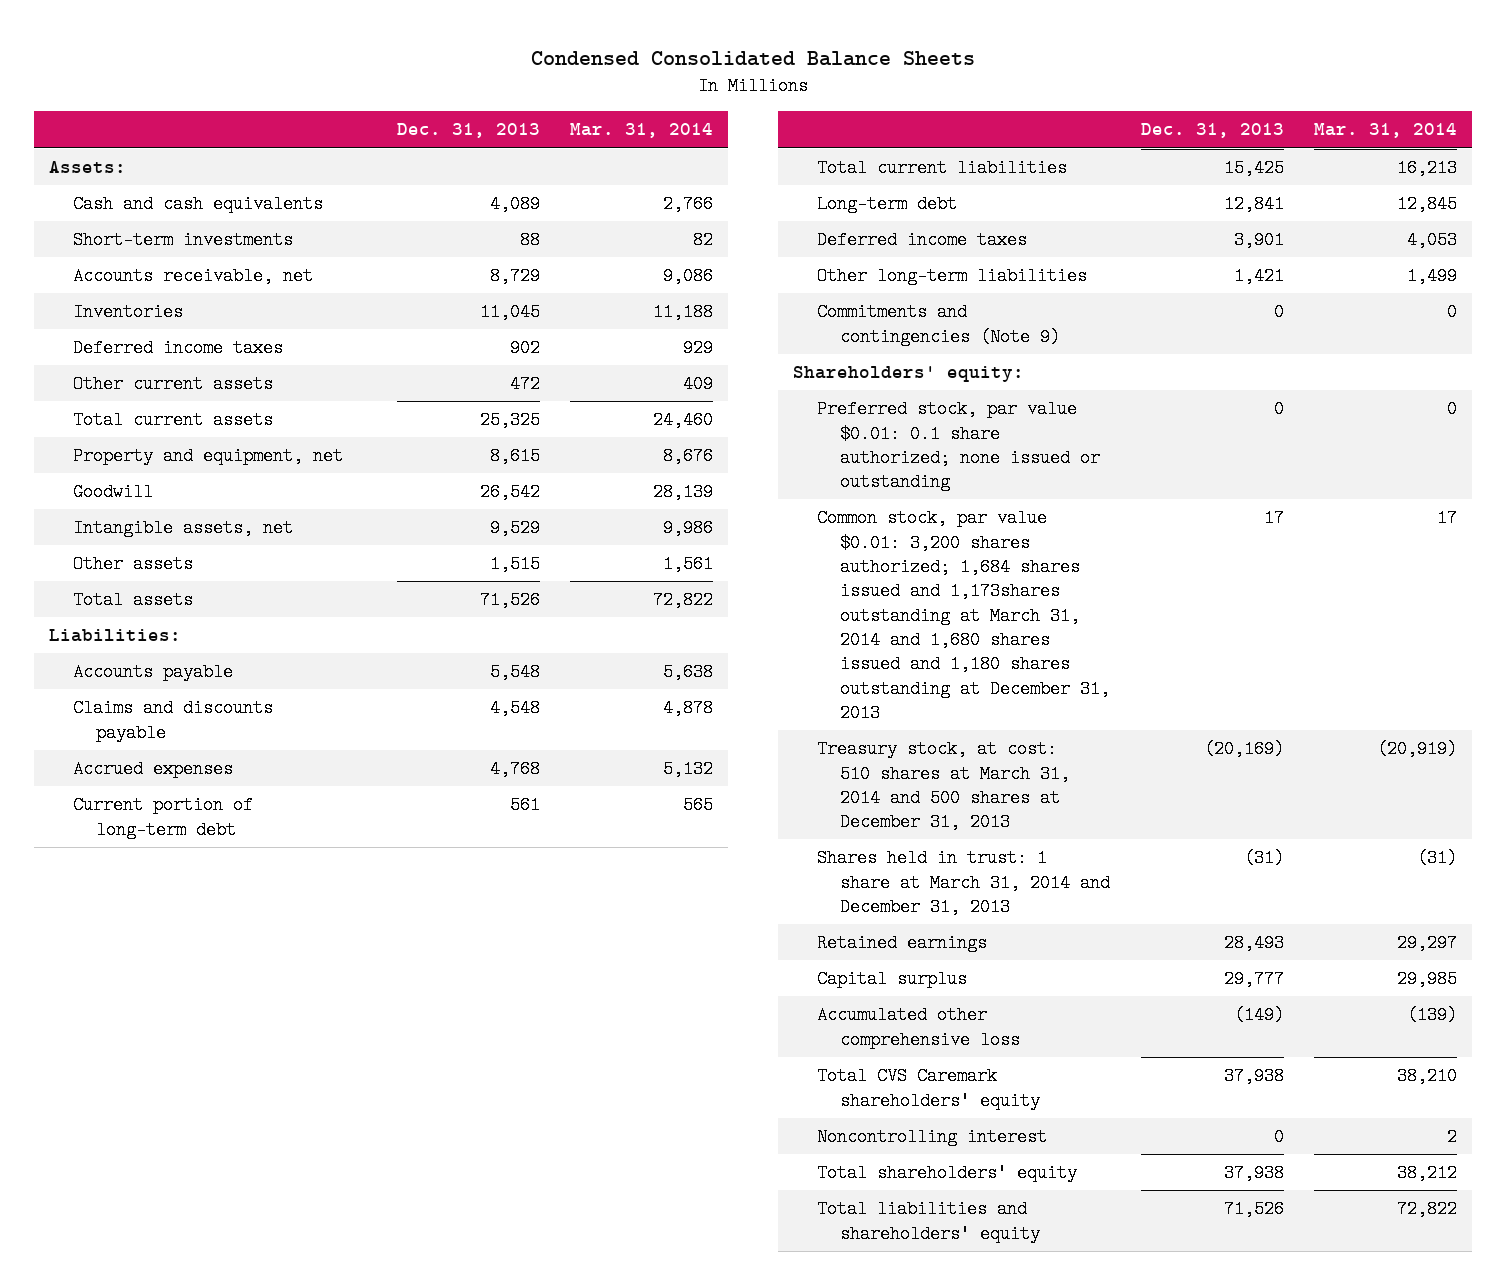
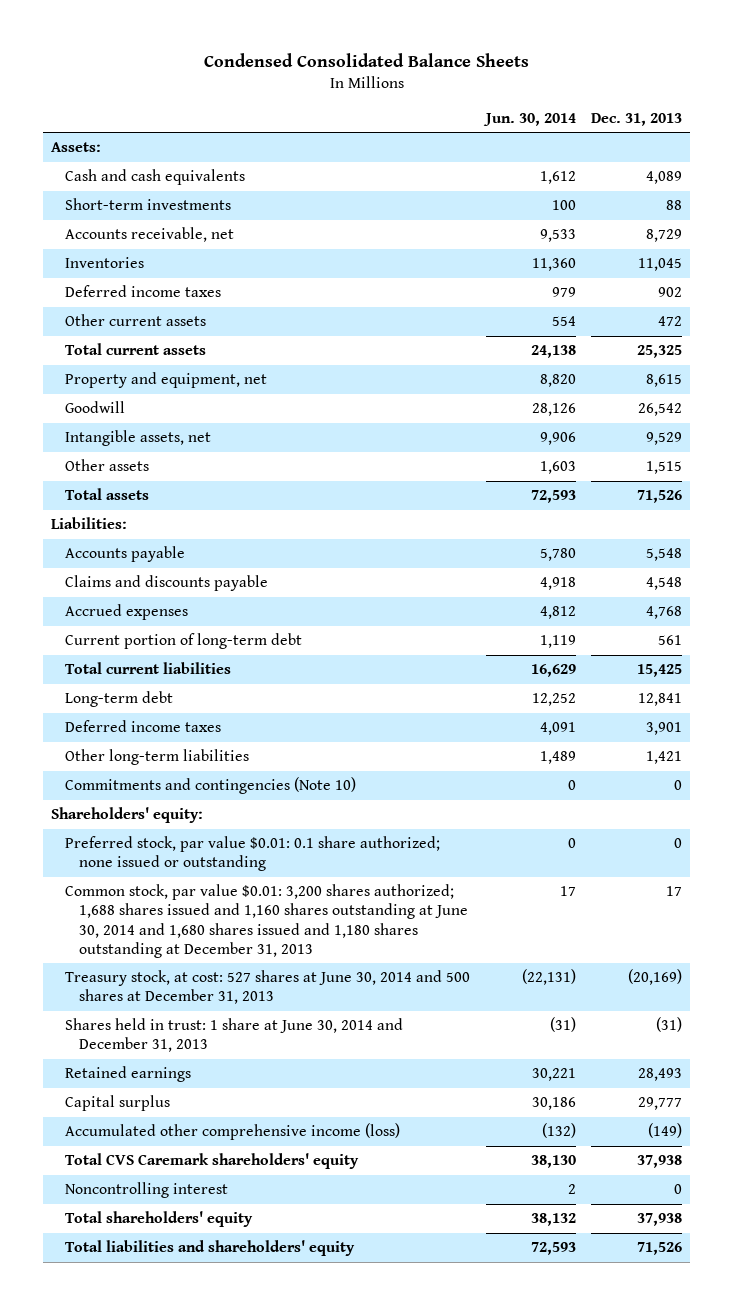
[570,123,714,139] Mar. 31, 2014 -> none
none -> [482,112,576,126] Jun. 30, 2014
[816,303,1061,346] Commitments and contingencies (Note 9) -> [64,777,356,795] Commitments and contingencies (Note 10)
[816,509,1111,723] Common stock, par value $0.01: 3,200 shares authorized; 1,684 shares issued and 1,173shares outstanding at March 31, 2014 and 1,680 shares issued and 1,180 shares outstanding at December 31, 2013 -> [64,884,468,958] Common stock, par value $0.01: 3,200 shares authorized; 1,688 shares issued and 1,160 shares outstanding at June 30, 2014 and 1,680 shares issued and 1,180 shares outstanding at December 31, 2013
[816,740,1071,832] Treasury stock, at cost: 510 shares at March 31, 2014 and 500 shares at December 31, 2013 -> [64,970,470,1005] Treasury stock, at cost: 527 shares at June 30, 2014 and 500 shares at December 31, 2013
[816,849,1111,916] Shares held in trust: 1 share at March 31, 2014 and December 31, 2013 -> [64,1018,403,1053] Shares held in trust: 1 share at June 30, 2014 and December 31, 2013
[816,1006,1021,1049] Accumulated other comprehensive loss -> [64,1123,400,1141] Accumulated other comprehensive income (loss)

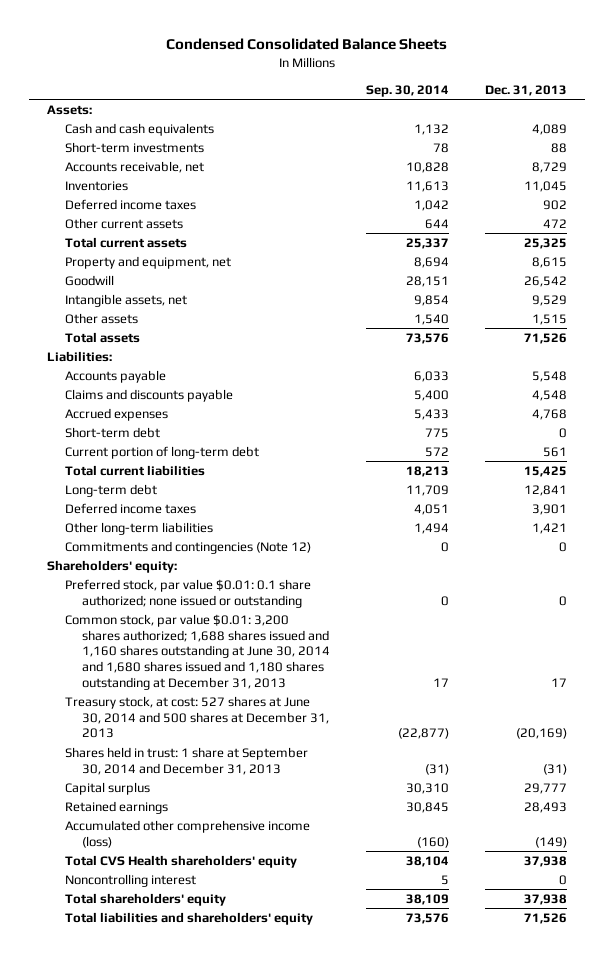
[482,112,576,126] Jun. 30, 2014 -> none
none -> [366,84,450,97] Sep. 30, 2014
none -> [64,426,160,438] Short-term debt
[64,777,356,795] Commitments and contingencies (Note 10) -> [64,540,311,554] Commitments and contingencies (Note 12)
[64,1018,403,1053] Shares held in trust: 1 share at June 30, 2014 and December 31, 2013 -> [64,746,308,775] Shares held in trust: 1 share at September 30, 2014 and December 31, 2013
[64,1066,191,1083] Retained earnings -> [64,800,168,814] Retained earnings
[64,1153,359,1170] Total CVS Caremark shareholders' equity -> [64,854,297,868] Total CVS Health shareholders' equity

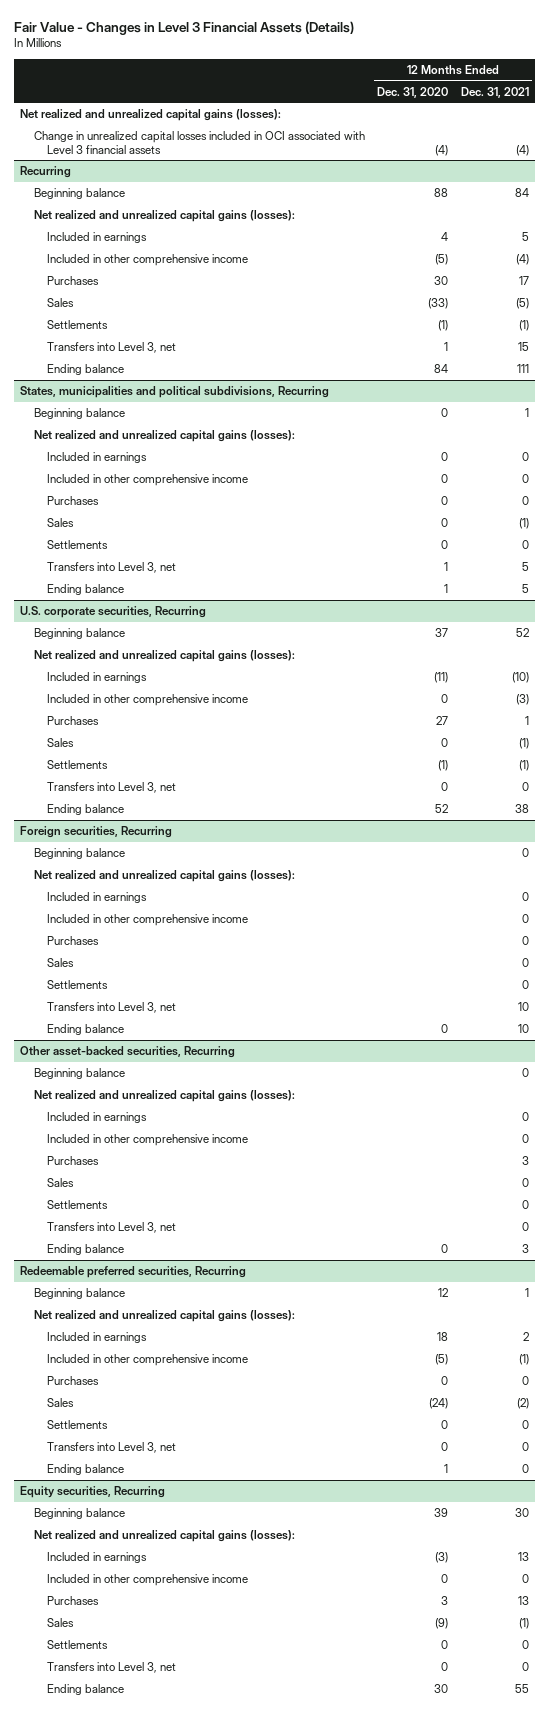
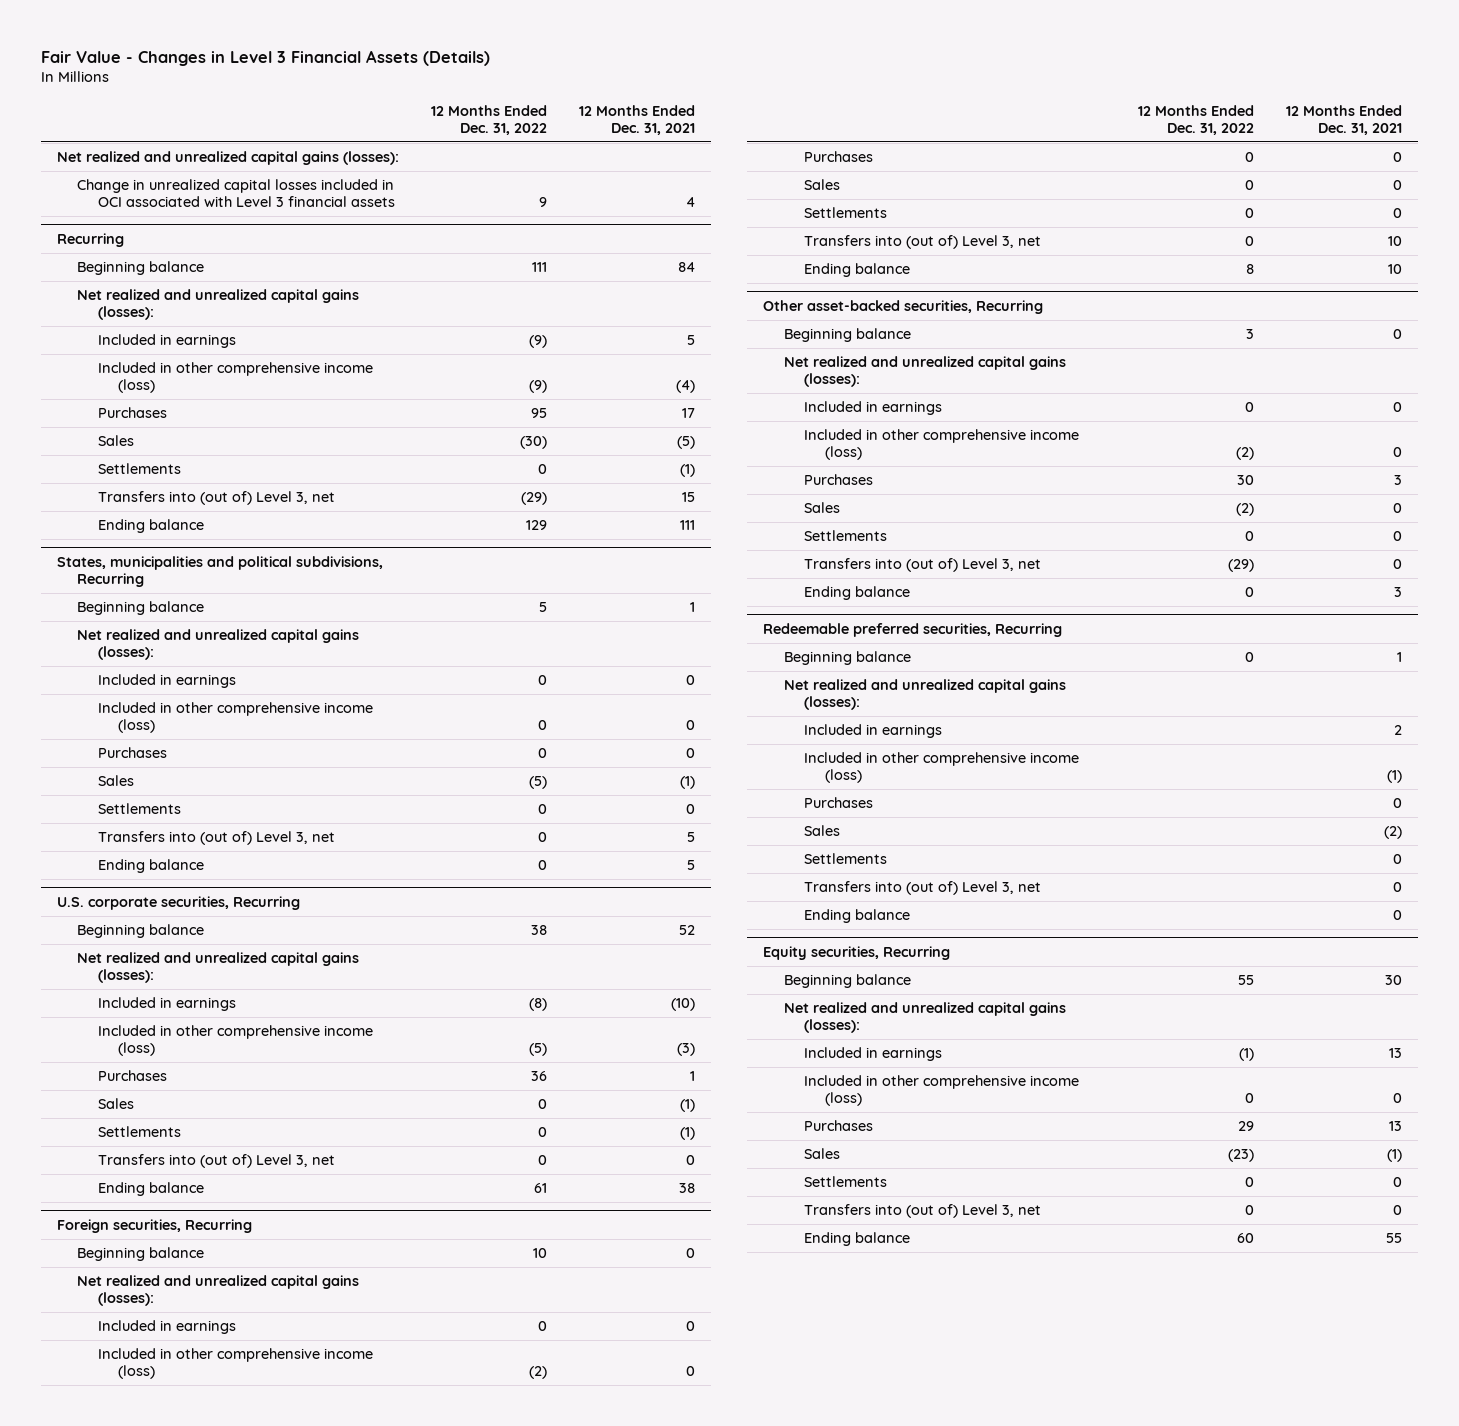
[377,86,449,98] Dec. 31, 2020 -> none
none -> [431,104,548,135] 12 Months Ended Dec. 31, 2022
[515,144,529,156] (4) -> [686,197,696,208] 4
[46,254,248,267] Included in other comprehensive income -> [97,362,373,394] Included in other comprehensive income (loss)
[46,342,176,354] Transfers into Level 3, net -> [97,491,335,506] Transfers into (out of) Level 3, net
[46,474,248,487] Included in other comprehensive income -> [97,702,373,734] Included in other comprehensive income (loss)
[46,562,176,574] Transfers into Level 3, net -> [97,831,335,846] Transfers into (out of) Level 3, net
[46,694,248,707] Included in other comprehensive income -> [97,1025,373,1057] Included in other comprehensive income (loss)
[46,782,176,794] Transfers into Level 3, net -> [97,1154,335,1169] Transfers into (out of) Level 3, net
[46,914,248,927] Included in other comprehensive income -> [97,1348,373,1380] Included in other comprehensive income (loss)
[46,1002,176,1014] Transfers into Level 3, net -> [804,235,1042,250] Transfers into (out of) Level 3, net
[46,1134,248,1147] Included in other comprehensive income -> [804,429,1080,461] Included in other comprehensive income (loss)
[46,1222,176,1234] Transfers into Level 3, net -> [804,558,1042,573] Transfers into (out of) Level 3, net
[46,1354,248,1367] Included in other comprehensive income -> [804,752,1080,784] Included in other comprehensive income (loss)
[46,1442,176,1454] Transfers into Level 3, net -> [804,881,1042,896] Transfers into (out of) Level 3, net
[46,1574,248,1587] Included in other comprehensive income -> [804,1075,1080,1107] Included in other comprehensive income (loss)
[46,1662,176,1674] Transfers into Level 3, net -> [804,1204,1042,1219] Transfers into (out of) Level 3, net

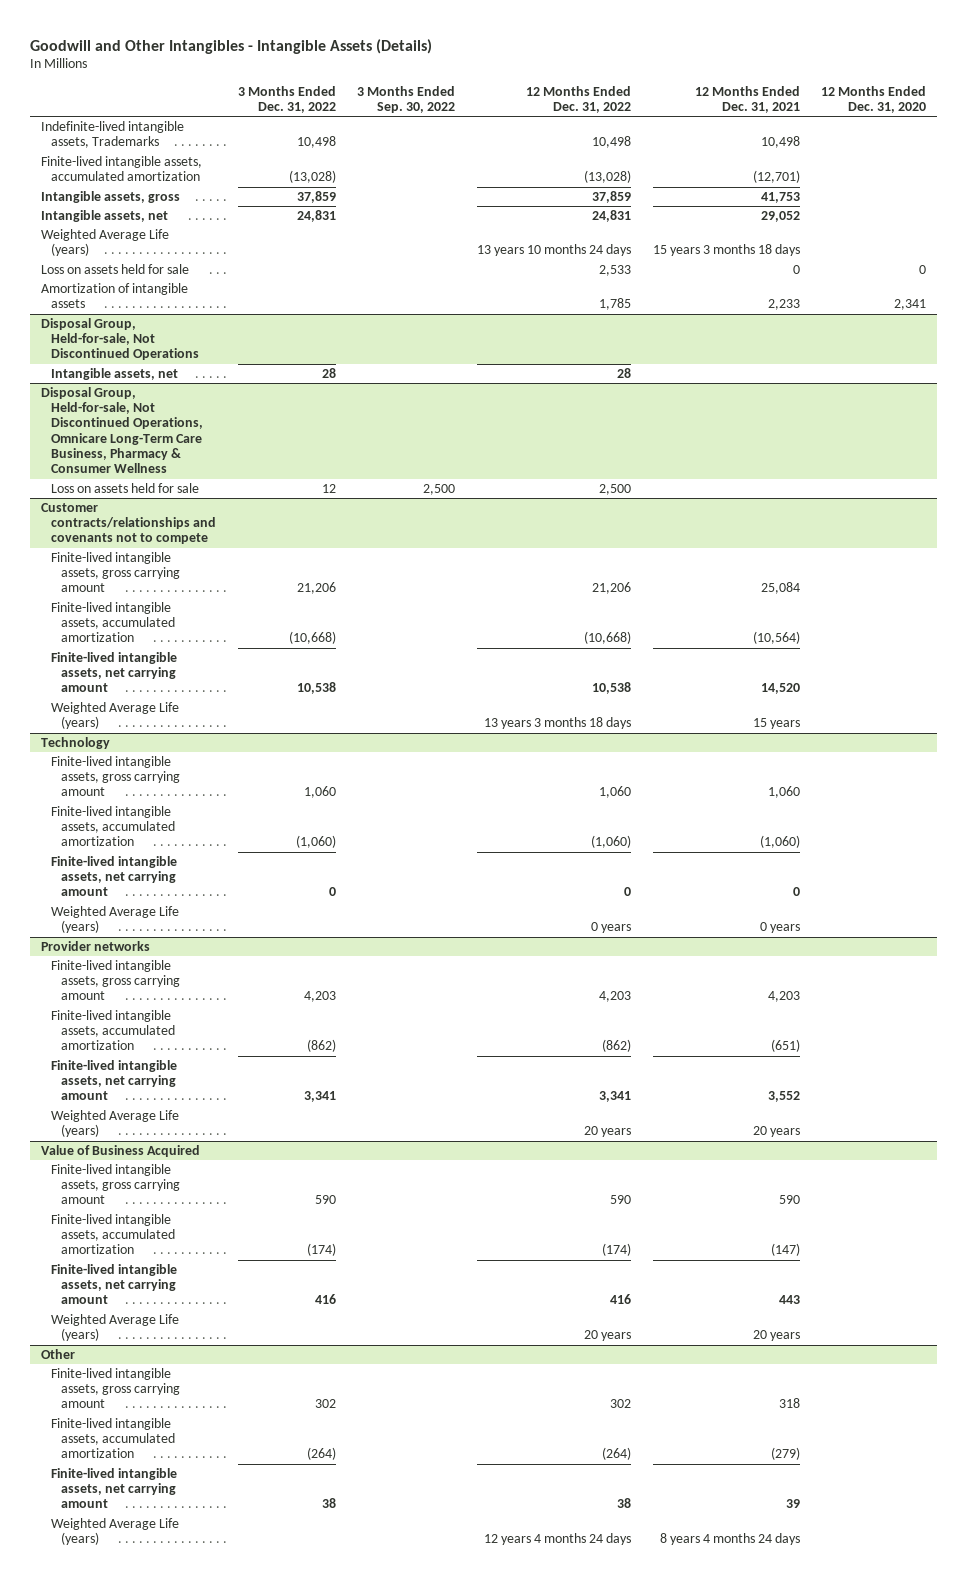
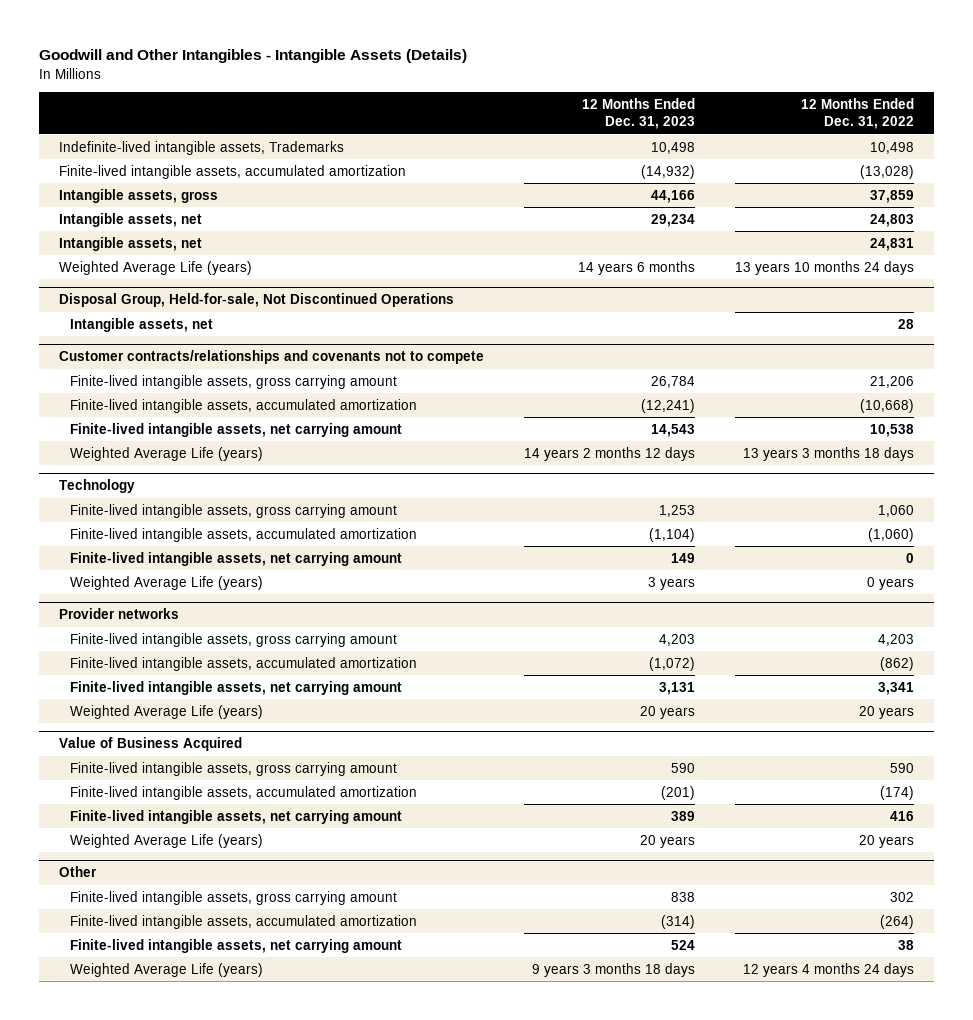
[237,85,336,113] 3 Months Ended Dec. 31, 2022 -> none
[357,85,456,113] 3 Months Ended Sep. 30, 2022 -> none
[694,85,800,113] 12 Months Ended Dec. 31, 2021 -> none
[821,85,927,113] 12 Months Ended Dec. 31, 2020 -> none
none -> [582,97,696,130] 12 Months Ended Dec. 31, 2023
none -> [59,212,203,227] Intangible assets, net
[40,263,189,274] Loss on assets held for sale -> none
[40,282,188,309] Amortization of intangible assets -> none
[40,386,204,474] Disposal Group, Held-for-sale, Not Discontinued Operations, Omnicare Long-Term Care Business, Pharmacy & Consumer Wellness -> none
[51,482,200,493] Loss on assets held for sale -> none

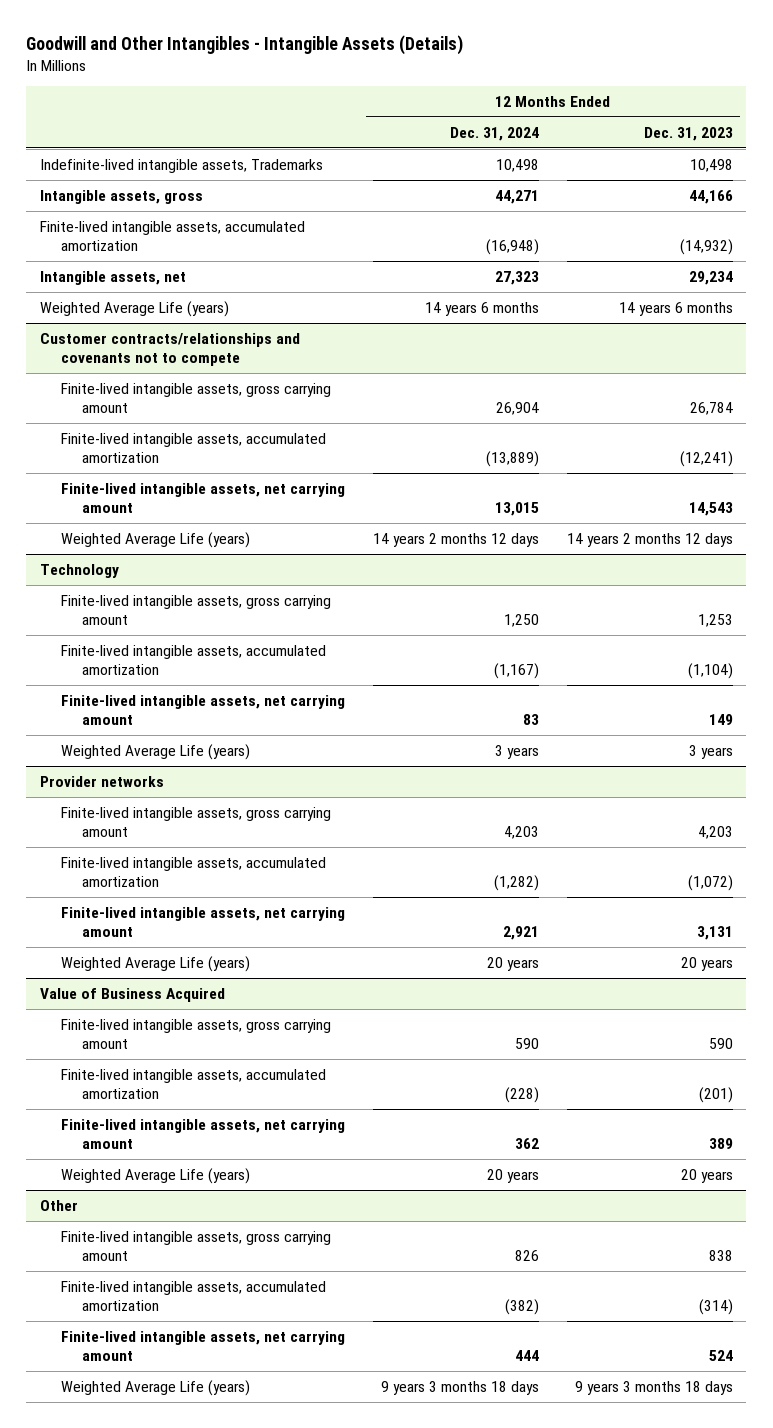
[801,97,915,130] 12 Months Ended Dec. 31, 2022 -> none
none -> [449,126,539,141] Dec. 31, 2024
[59,164,407,179] Finite-lived intangible assets, accumulated amortization -> [39,220,305,251] Finite-lived intangible assets, accumulated amortization
[59,236,203,251] Intangible assets, net -> none
[59,293,455,308] Disposal Group, Held-for-sale, Not Discontinued Operations -> none
[70,317,214,332] Intangible assets, net -> none

